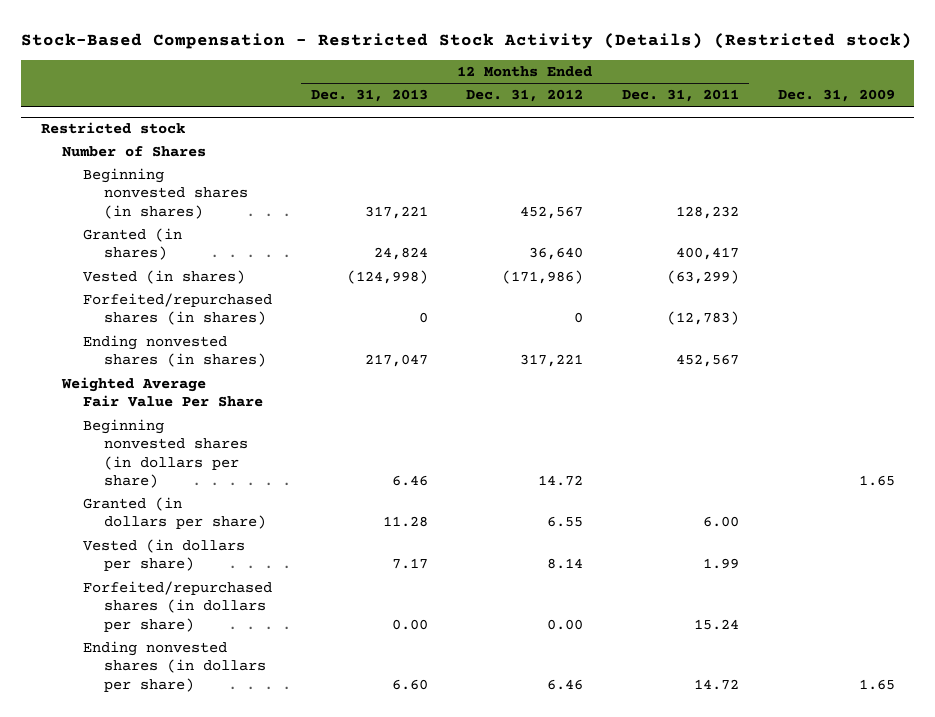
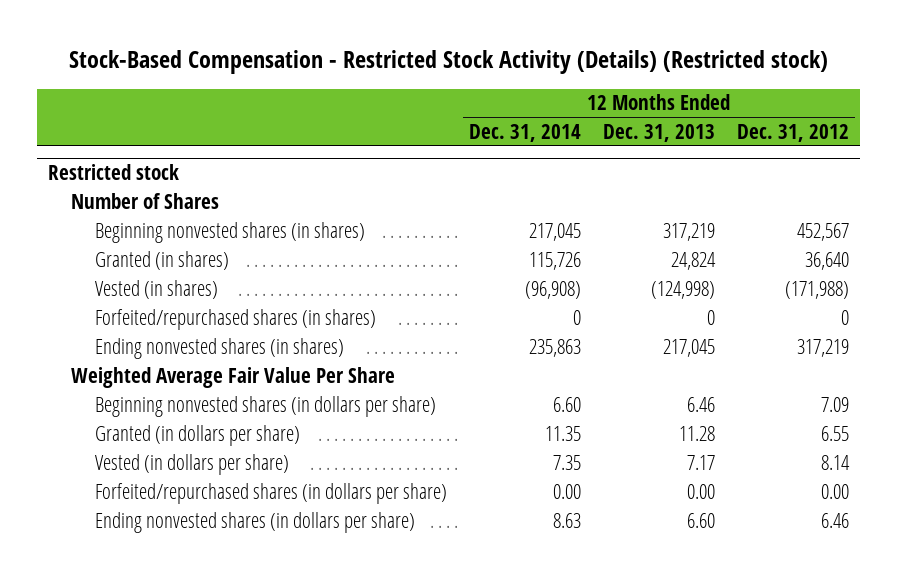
[621,89,739,103] Dec. 31, 2011 -> none
[777,89,895,103] Dec. 31, 2009 -> none
none -> [468,123,581,142] Dec. 31, 2014
[364,205,428,219] 317,221 -> [663,222,716,241] 317,219
[502,270,584,285] (171,986) -> [785,280,850,299] (171,988)
[364,354,428,368] 217,047 -> [663,338,716,357] 217,045
[520,354,584,368] 317,221 -> [797,338,850,357] 317,219
[538,475,584,487] 14.72 -> [821,396,850,412] 7.09

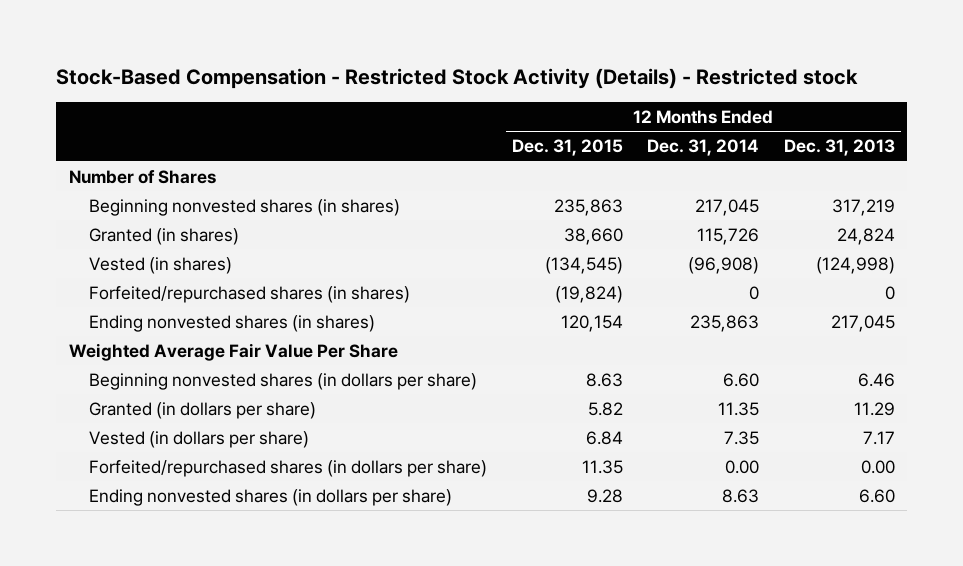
[68,50,828,75] Stock-Based Compensation - Restricted Stock Activity (Details) (Restricted stock) -> [56,67,859,89] Stock-Based Compensation - Restricted Stock Activity (Details) - Restricted stock
[737,123,850,142] Dec. 31, 2012 -> none
none -> [511,139,623,157] Dec. 31, 2015
[47,164,179,181] Restricted stock -> none
[679,425,716,441] 11.28 -> [853,402,895,417] 11.29

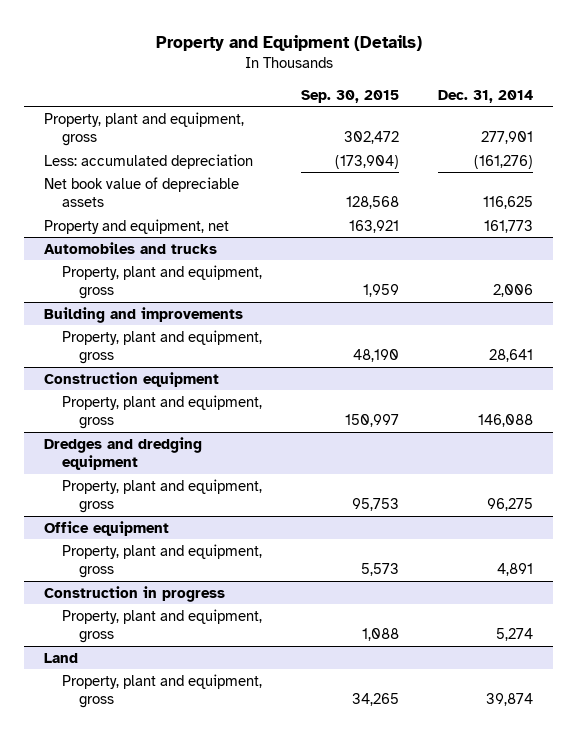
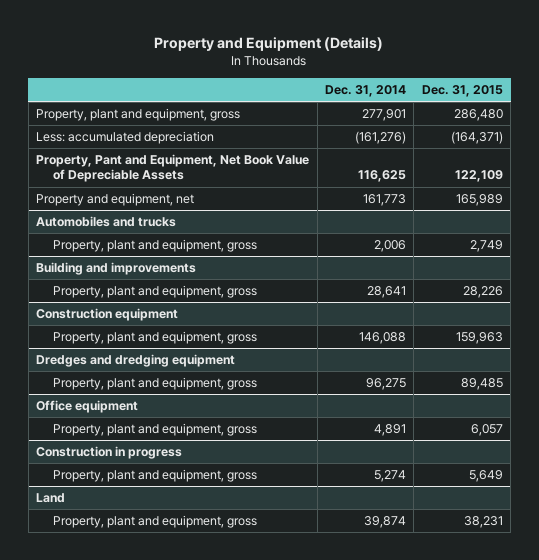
[300,89,399,103] Sep. 30, 2015 -> none
none -> [421,85,503,98] Dec. 31, 2015
[44,176,240,208] Net book value of depreciable assets -> [36,154,310,183] Property, Pant and Equipment, Net Book Value of Depreciable Assets

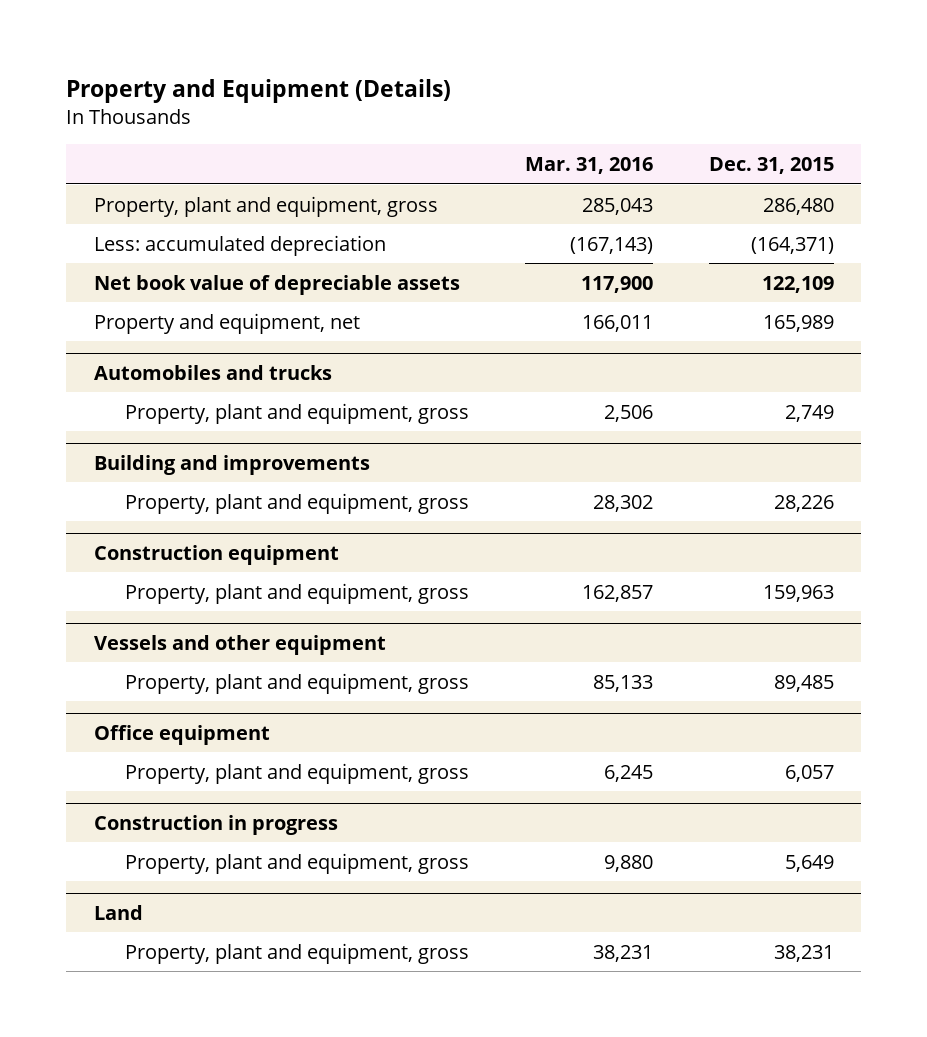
[324,85,406,98] Dec. 31, 2014 -> none
none -> [524,157,653,175] Mar. 31, 2016
[36,154,310,183] Property, Pant and Equipment, Net Book Value of Depreciable Assets -> [93,274,460,295] Net book value of depreciable assets
[36,354,236,368] Dredges and dredging equipment -> [93,635,386,656] Vessels and other equipment

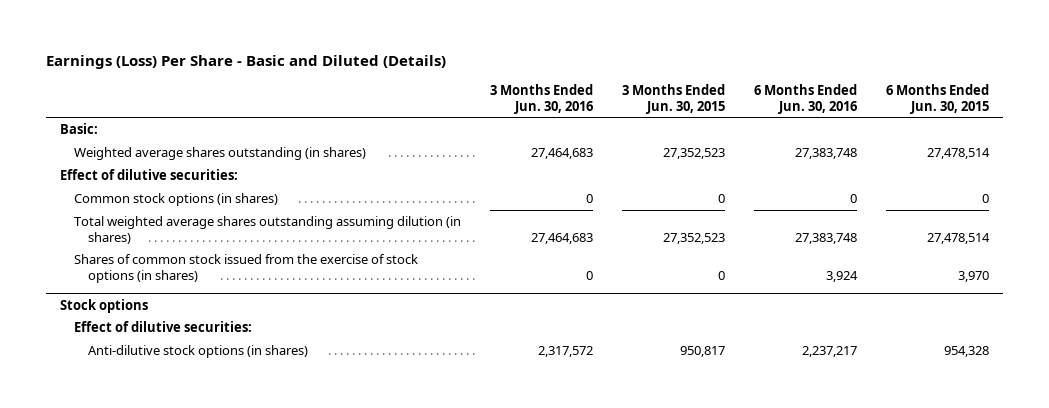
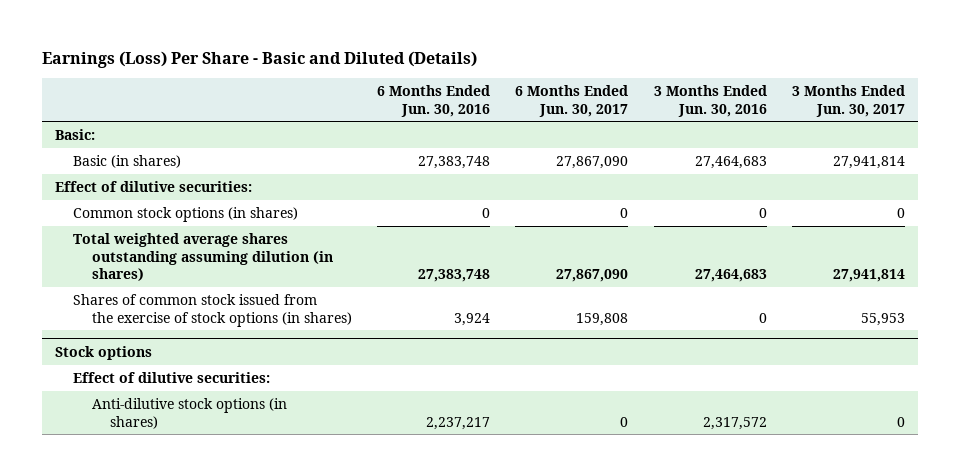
[621,84,725,114] 3 Months Ended Jun. 30, 2015 -> none
[885,84,989,114] 6 Months Ended Jun. 30, 2015 -> none
none -> [515,85,629,117] 6 Months Ended Jun. 30, 2017
none -> [792,85,906,117] 3 Months Ended Jun. 30, 2017
[73,146,366,160] Weighted average shares outstanding (in shares) -> [73,154,182,168] Basic (in shares)

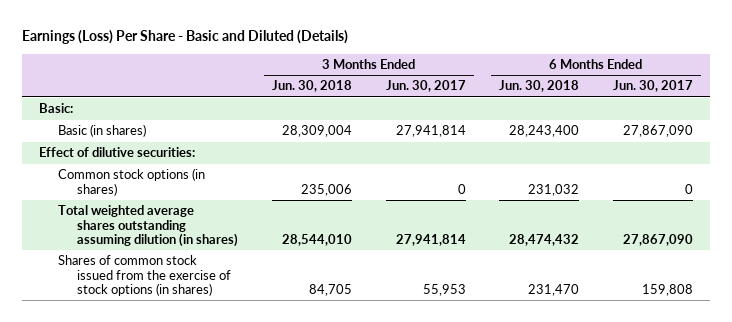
[376,85,490,117] 6 Months Ended Jun. 30, 2016 -> none
[653,85,767,117] 3 Months Ended Jun. 30, 2016 -> none
none -> [272,80,353,93] Jun. 30, 2018
none -> [499,80,580,93] Jun. 30, 2018
[54,345,152,360] Stock options -> none
[73,371,271,383] Effect of dilutive securities: -> none
[91,397,287,429] Anti-dilutive stock options (in shares) -> none

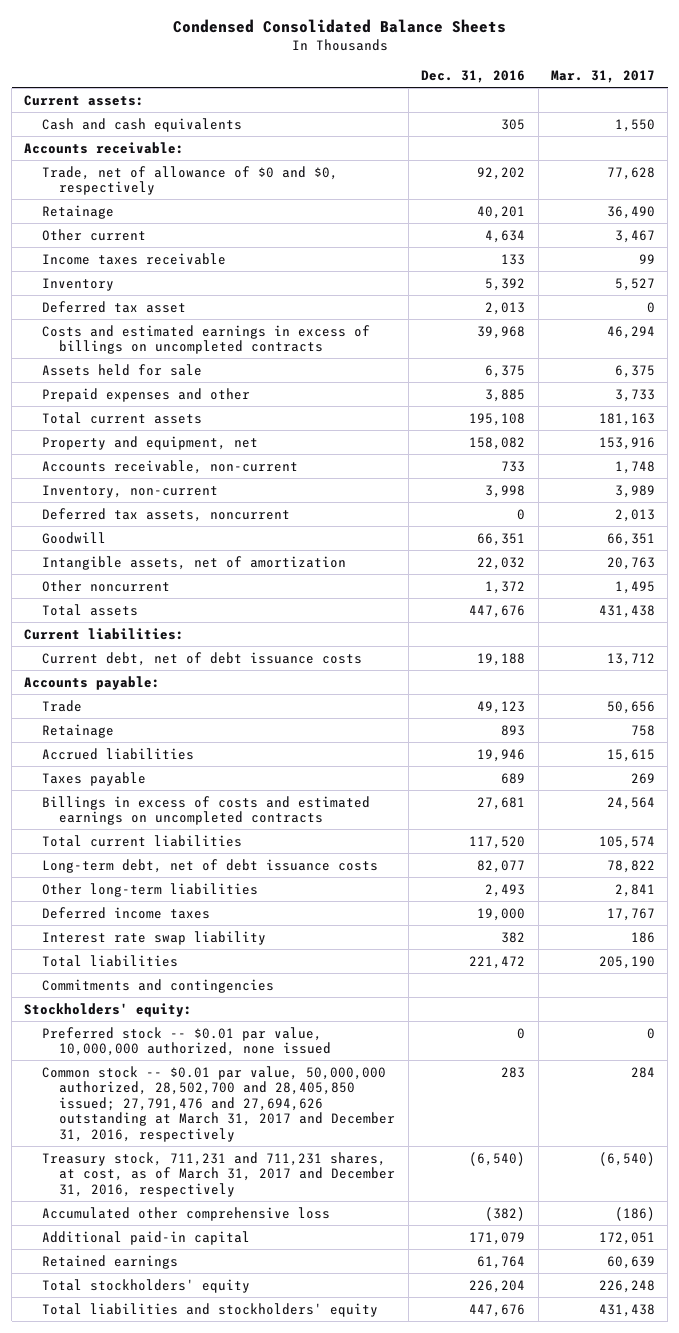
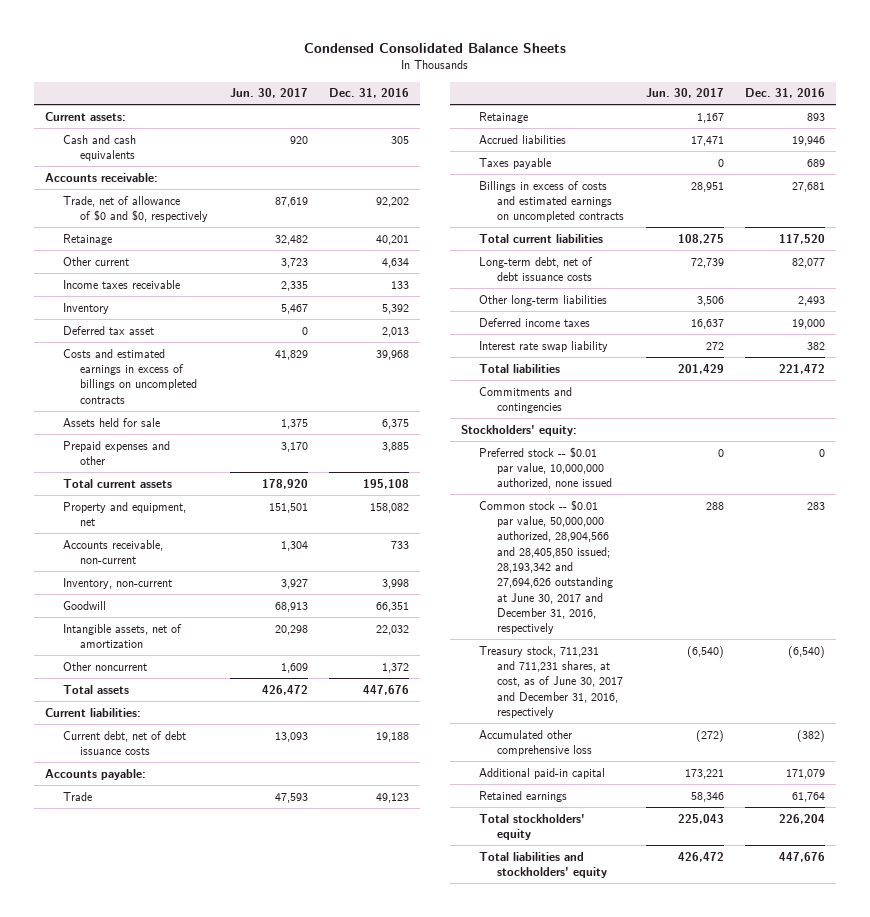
[550,70,655,84] Mar. 31, 2017 -> none
none -> [229,88,308,99] Jun. 30, 2017
[41,507,290,522] Deferred tax assets, noncurrent -> none
[41,1065,396,1142] Common stock -- $0.01 par value, 50,000,000 authorized, 28,502,700 and 28,405,850 issued; 27,791,476 and 27,694,626 outstanding at March 31, 2017 and December 31, 2016, respectively -> [478,499,613,635] Common stock -- $0.01 par value, 50,000,000 authorized, 28,904,566 and 28,405,850 issued; 28,193,342 and 27,694,626 outstanding at June 30, 2017 and December 31, 2016, respectively
[41,1151,396,1197] Treasury stock, 711,231 and 711,231 shares, at cost, as of March 31, 2017 and December 31, 2016, respectively -> [478,645,623,718] Treasury stock, 711,231 and 711,231 shares, at cost, as of June 30, 2017 and December 31, 2016, respectively

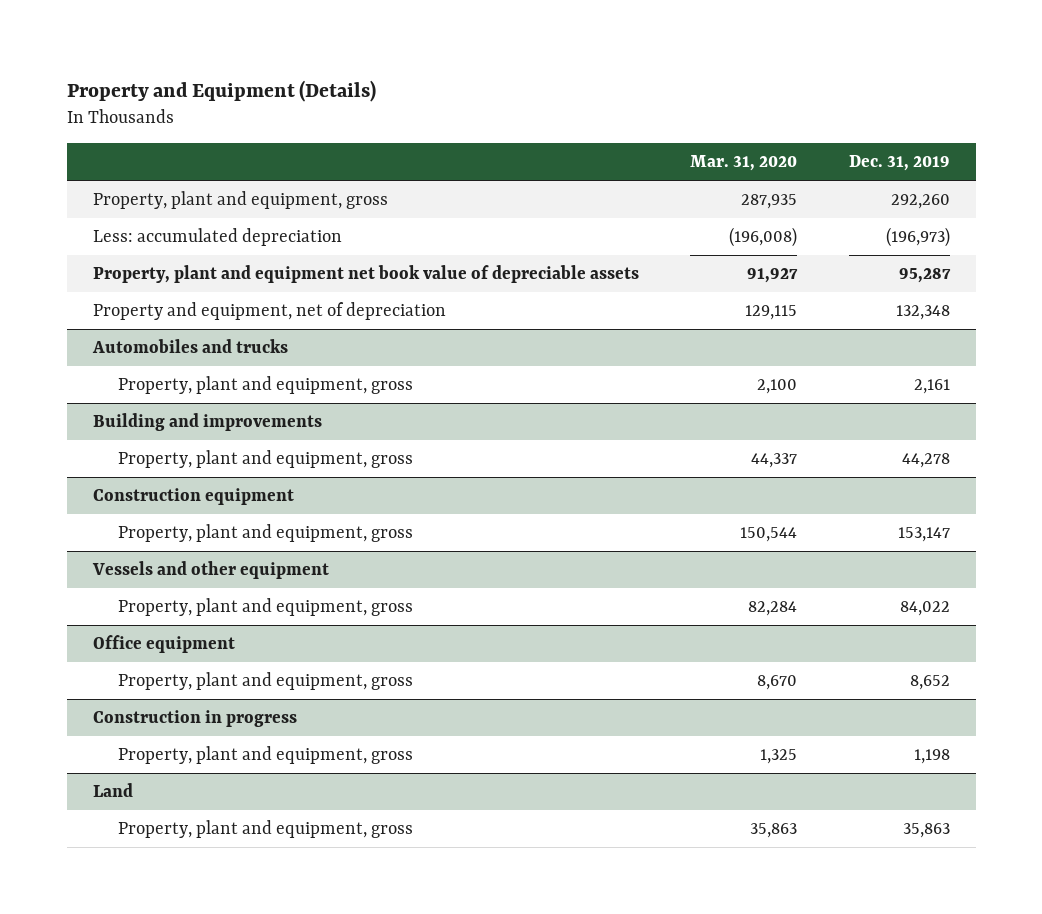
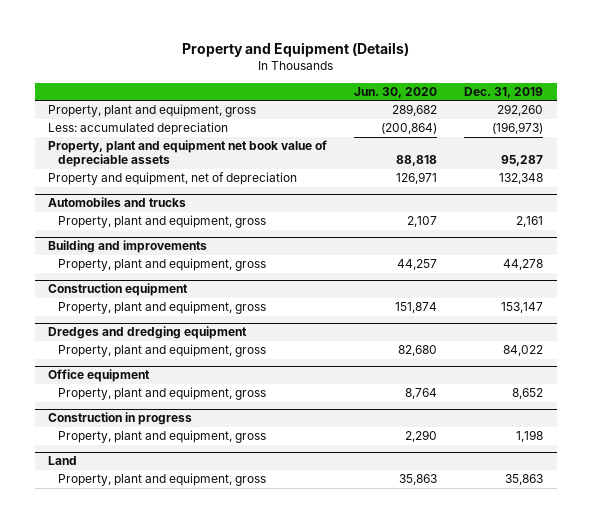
[690,155,798,172] Mar. 31, 2020 -> none
none -> [354,86,438,98] Jun. 30, 2020
[91,561,329,580] Vessels and other equipment -> [48,326,248,340] Dredges and dredging equipment

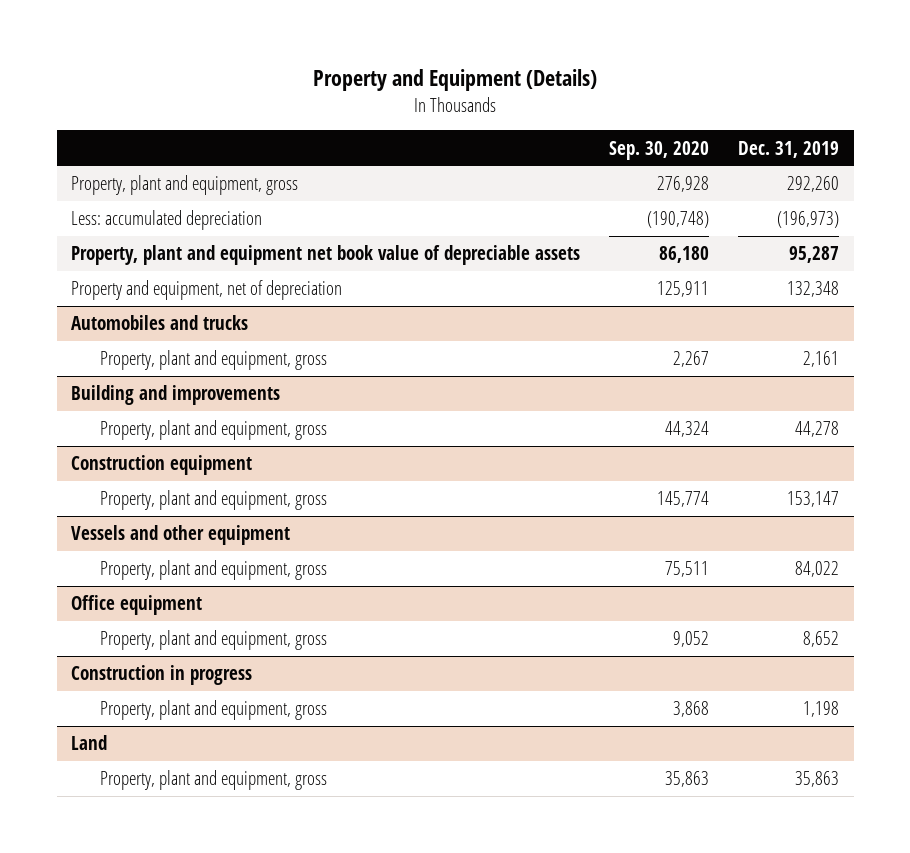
[354,86,438,98] Jun. 30, 2020 -> none
none -> [609,140,710,160] Sep. 30, 2020
[48,326,248,340] Dredges and dredging equipment -> [71,525,291,546] Vessels and other equipment

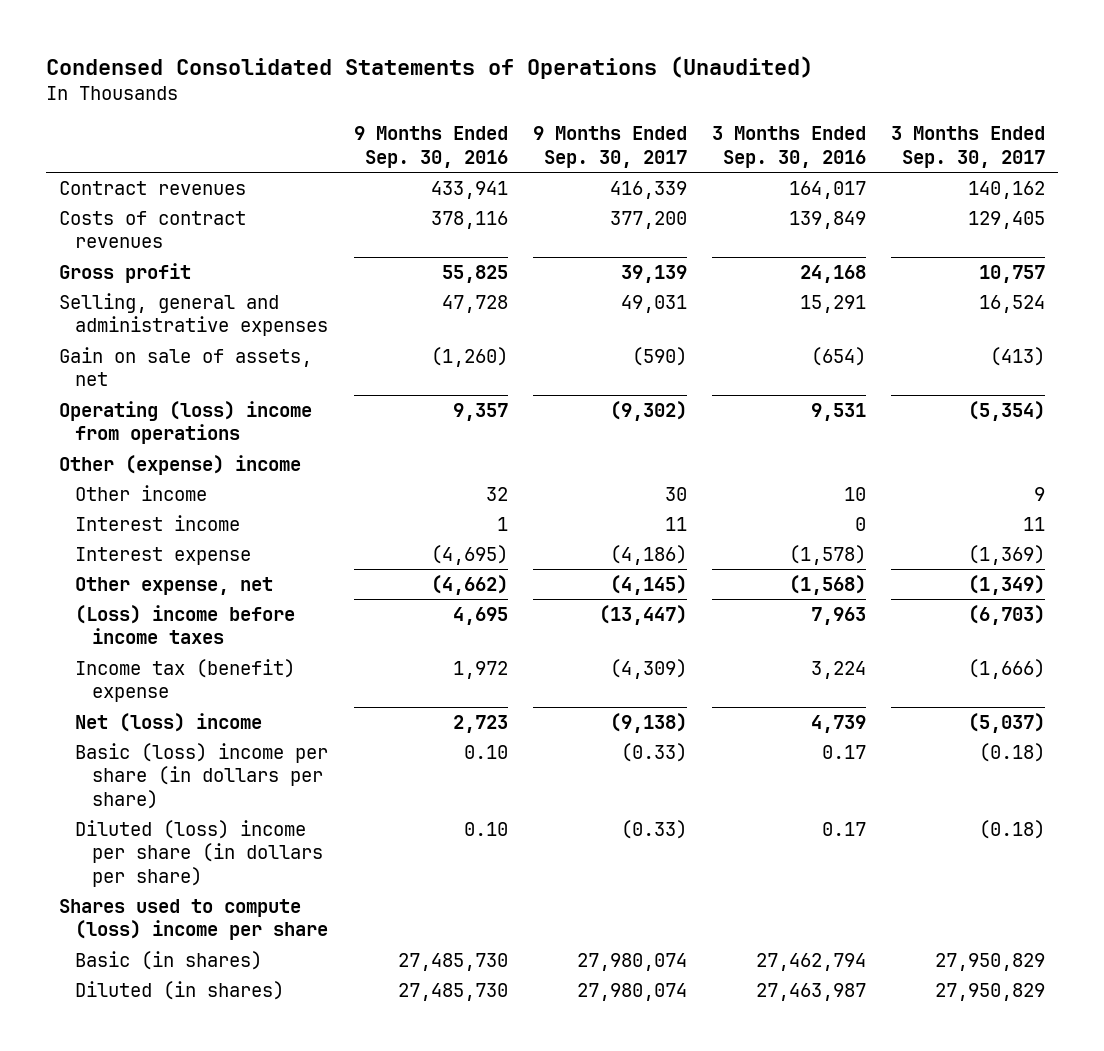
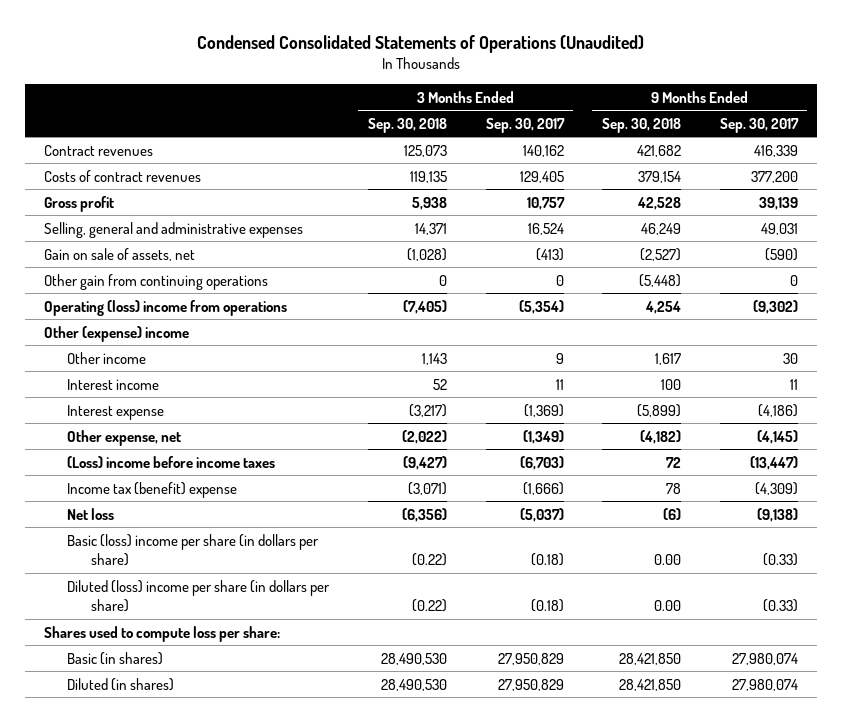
[353,126,508,168] 9 Months Ended Sep. 30, 2016 -> none
[712,126,867,168] 3 Months Ended Sep. 30, 2016 -> none
none -> [367,117,447,133] Sep. 30, 2018
none -> [602,117,682,133] Sep. 30, 2018
none -> [44,273,269,290] Other gain from continuing operations
[75,712,263,732] Net (loss) income -> [67,507,115,520] Net loss
[58,898,329,941] Shares used to compute (loss) income per share -> [44,625,281,642] Shares used to compute loss per share:

